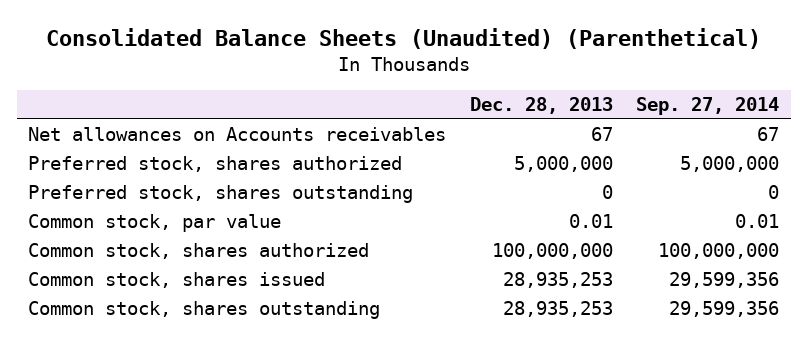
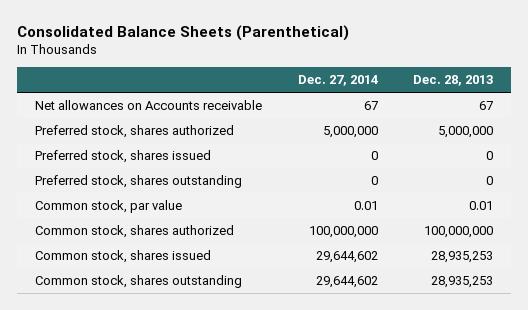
[45,27,761,49] Consolidated Balance Sheets (Unaudited) (Parenthetical) -> [16,24,349,41] Consolidated Balance Sheets (Parenthetical)
[636,97,780,116] Sep. 27, 2014 -> none
none -> [297,75,378,87] Dec. 27, 2014
[28,127,447,142] Net allowances on Accounts receivables -> [34,100,262,111] Net allowances on Accounts receivable
none -> [34,150,211,164] Preferred stock, shares issued

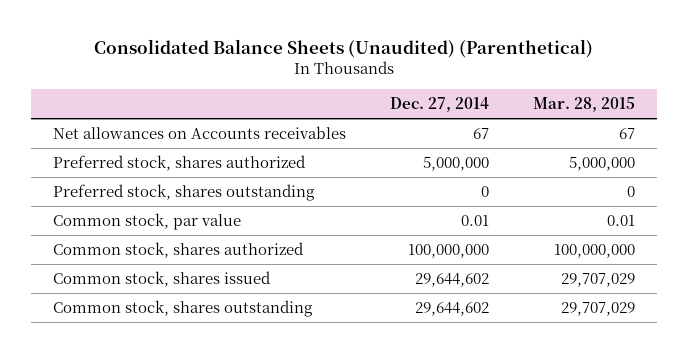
[16,24,349,41] Consolidated Balance Sheets (Parenthetical) -> [94,39,594,59] Consolidated Balance Sheets (Unaudited) (Parenthetical)
[413,75,494,87] Dec. 28, 2013 -> none
none -> [533,97,636,113] Mar. 28, 2015
[34,100,262,111] Net allowances on Accounts receivable -> [52,125,346,139] Net allowances on Accounts receivables
[34,150,211,164] Preferred stock, shares issued -> none

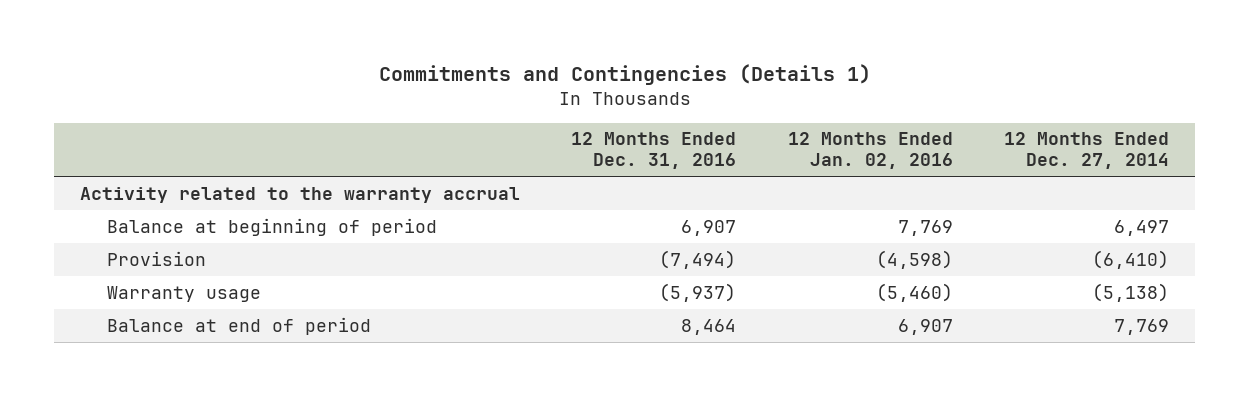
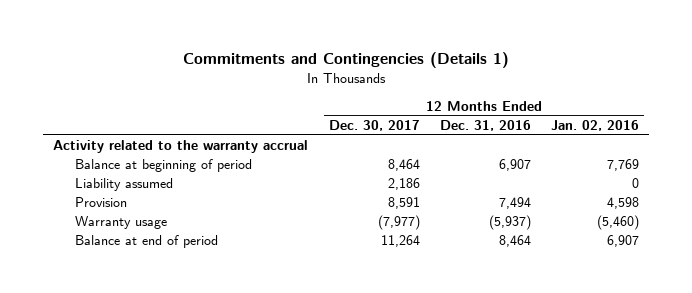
[1004,132,1170,170] 12 Months Ended Dec. 27, 2014 -> none
none -> [328,119,420,131] Dec. 30, 2017
none -> [74,178,173,192] Liability assumed
[659,249,737,269] (7,494) -> [498,197,531,210] 7,494
[875,249,953,269] (4,598) -> [606,197,639,210] 4,598

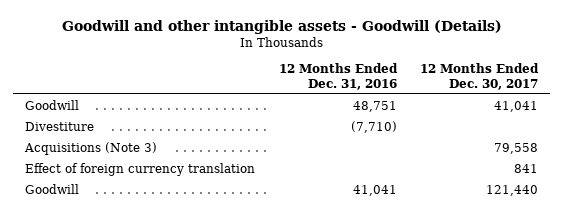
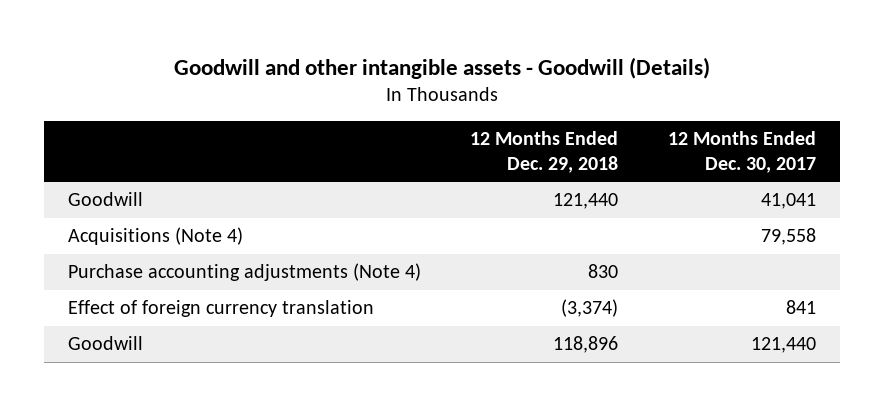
[278,63,398,90] 12 Months Ended Dec. 31, 2016 -> none
none -> [470,131,619,173] 12 Months Ended Dec. 29, 2018
[25,121,95,131] Divestiture -> none
[24,141,158,155] Acquisitions (Note 3) -> [68,227,244,246] Acquisitions (Note 4)
none -> [68,263,422,282] Purchase accounting adjustments (Note 4)

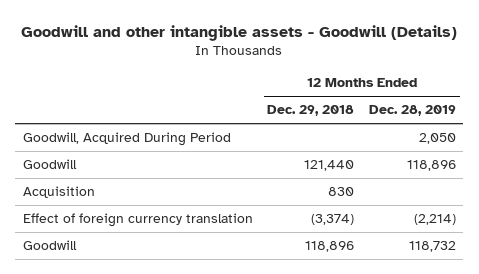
[667,131,816,173] 12 Months Ended Dec. 30, 2017 -> none
none -> [369,105,457,117] Dec. 28, 2019
none -> [22,132,231,147] Goodwill, Acquired During Period
[68,227,244,246] Acquisitions (Note 4) -> none
[68,263,422,282] Purchase accounting adjustments (Note 4) -> [22,186,95,199] Acquisition

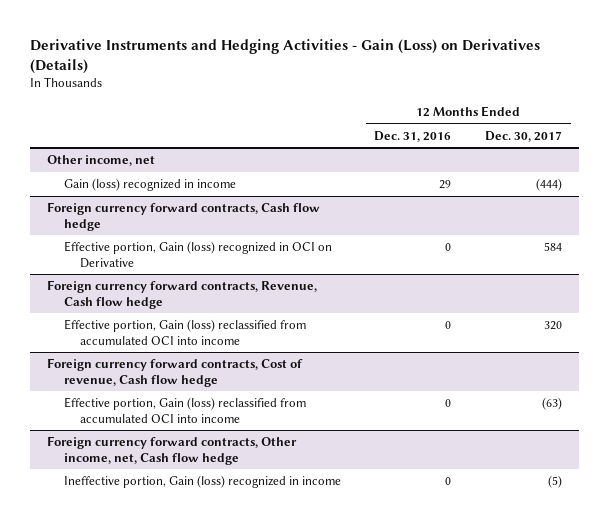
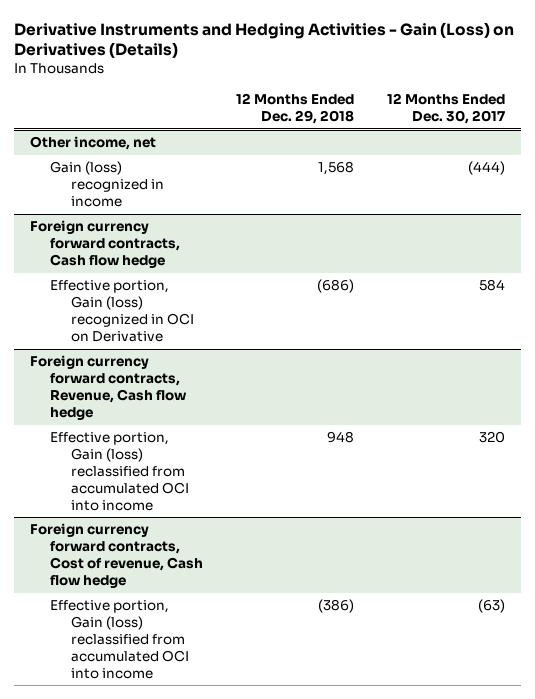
[374,130,452,142] Dec. 31, 2016 -> none
none -> [236,93,355,125] 12 Months Ended Dec. 29, 2018
[46,435,297,465] Foreign currency forward contracts, Other income, net, Cash flow hedge -> none
[63,474,341,488] Ineffective portion, Gain (loss) recognized in income -> none

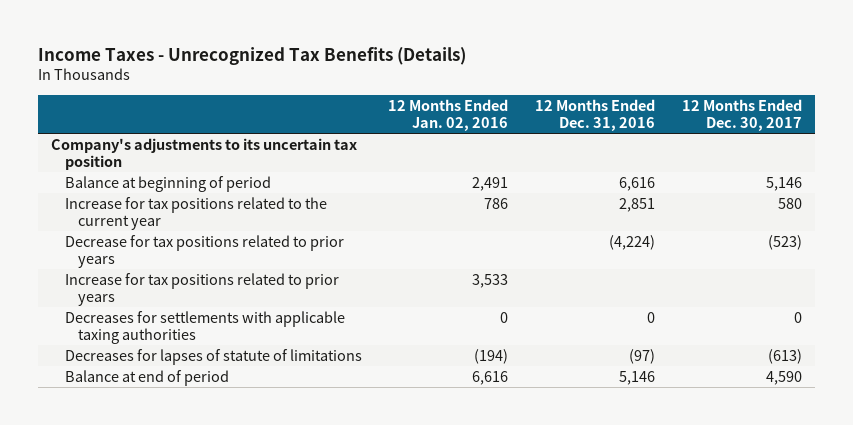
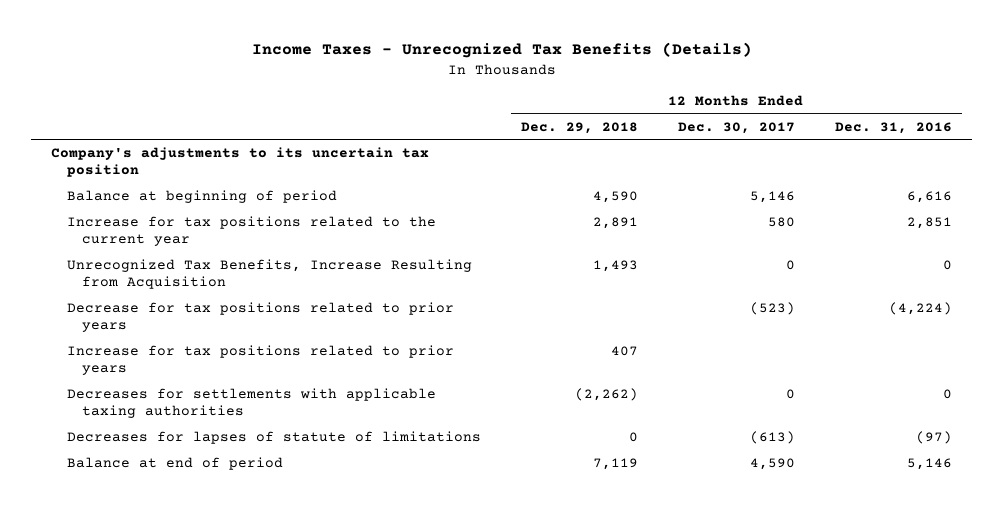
[388,99,509,131] 12 Months Ended Jan. 02, 2016 -> none
none -> [520,121,638,134] Dec. 29, 2018
none -> [66,259,472,289] Unrecognized Tax Benefits, Increase Resulting from Acquisition

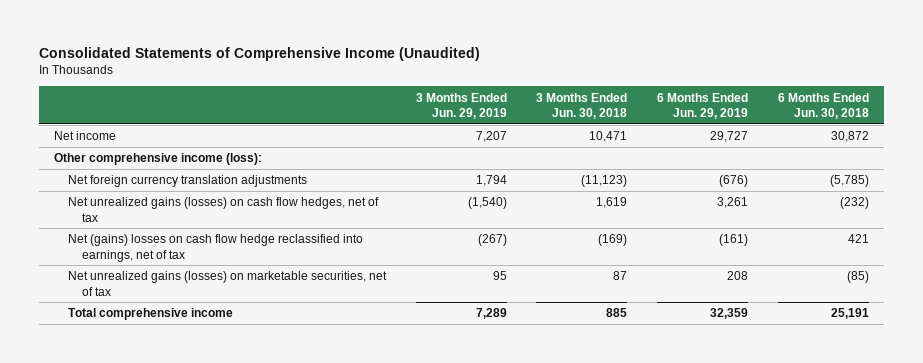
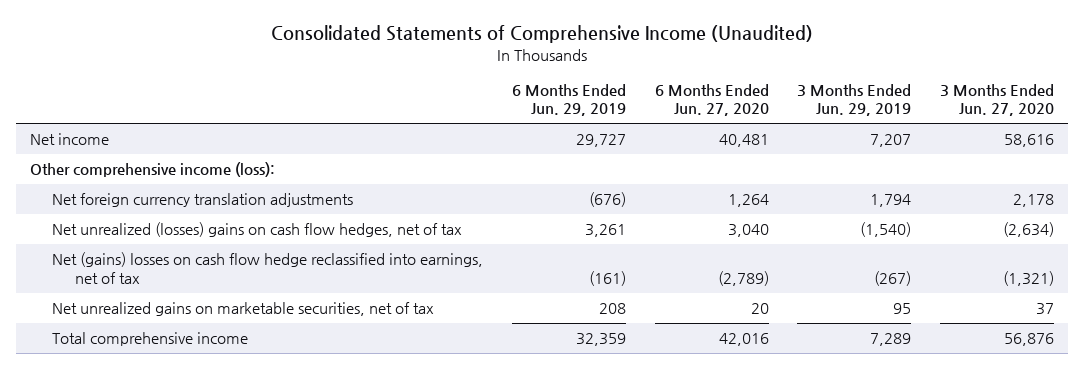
[536,92,628,120] 3 Months Ended Jun. 30, 2018 -> none
[777,92,869,120] 6 Months Ended Jun. 30, 2018 -> none
none -> [654,83,769,117] 6 Months Ended Jun. 27, 2020
none -> [939,83,1054,117] 3 Months Ended Jun. 27, 2020
[68,197,380,222] Net unrealized gains (losses) on cash flow hedges, net of tax -> [52,222,463,238] Net unrealized (losses) gains on cash flow hedges, net of tax
[68,271,388,296] Net unrealized gains (losses) on marketable securities, net of tax -> [52,302,435,317] Net unrealized gains on marketable securities, net of tax

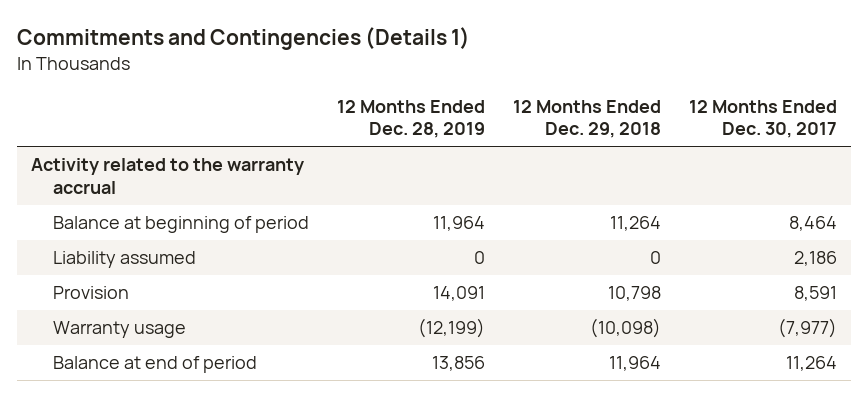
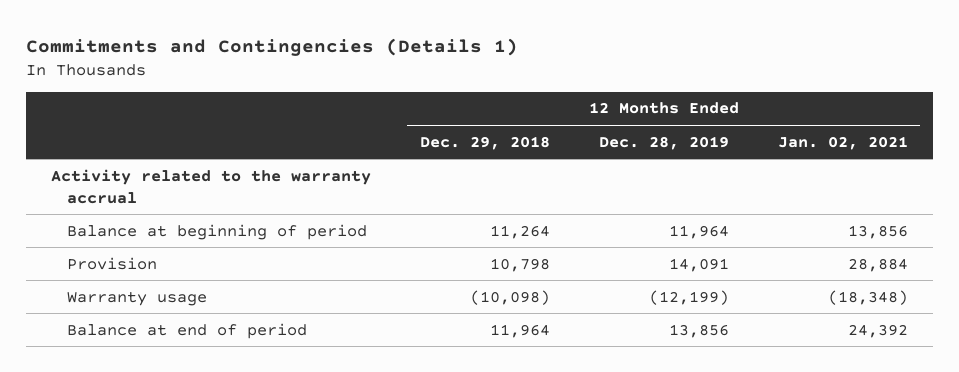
[688,99,837,139] 12 Months Ended Dec. 30, 2017 -> none
none -> [778,135,909,150] Jan. 02, 2021
[52,251,196,269] Liability assumed -> none

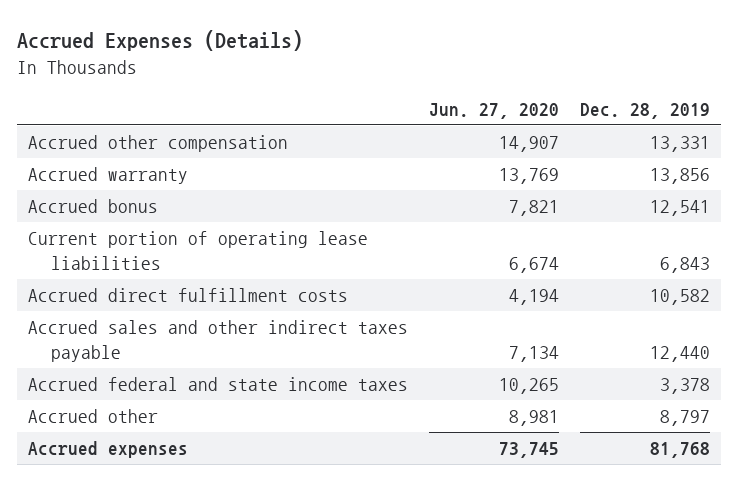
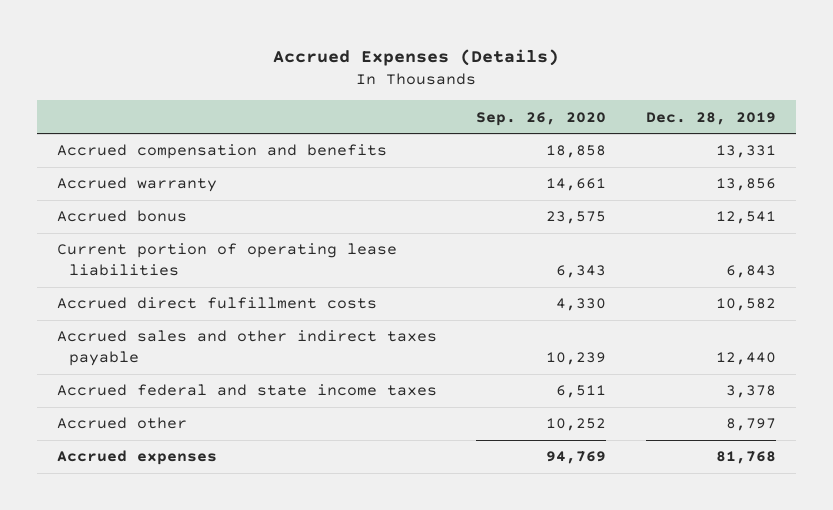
[429,102,560,119] Jun. 27, 2020 -> none
none -> [476,111,607,126] Sep. 26, 2020
[27,135,288,153] Accrued other compensation -> [56,144,387,160] Accrued compensation and benefits

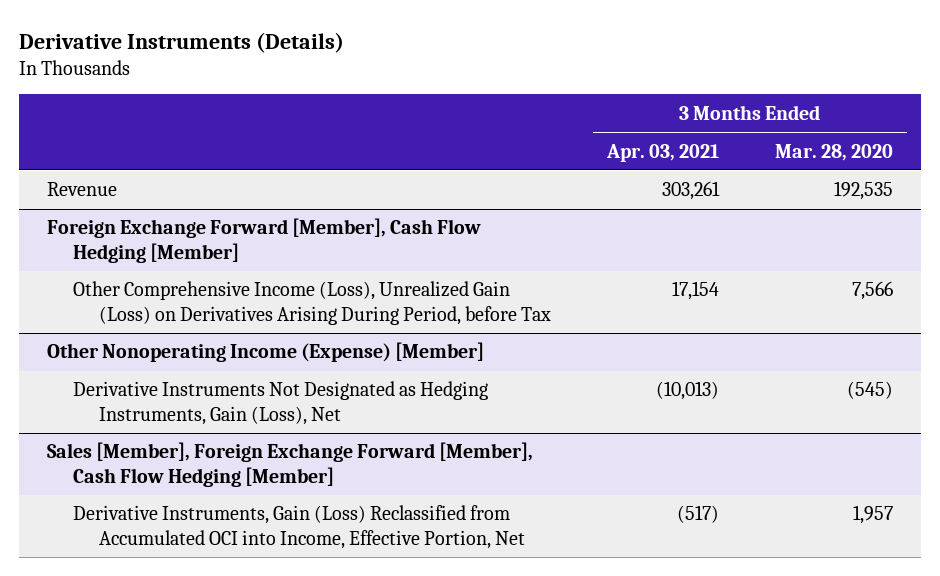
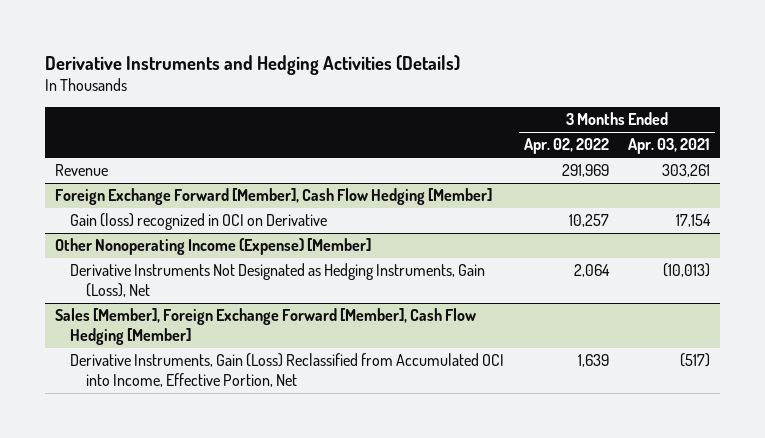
[18,31,344,53] Derivative Instruments (Details) -> [44,54,460,75] Derivative Instruments and Hedging Activities (Details)
[774,143,893,161] Mar. 28, 2020 -> none
none -> [523,138,609,155] Apr. 02, 2022
[72,281,551,326] Other Comprehensive Income (Loss), Unrealized Gain (Loss) on Derivatives Arising During Period, before Tax -> [70,213,328,231] Gain (loss) recognized in OCI on Derivative

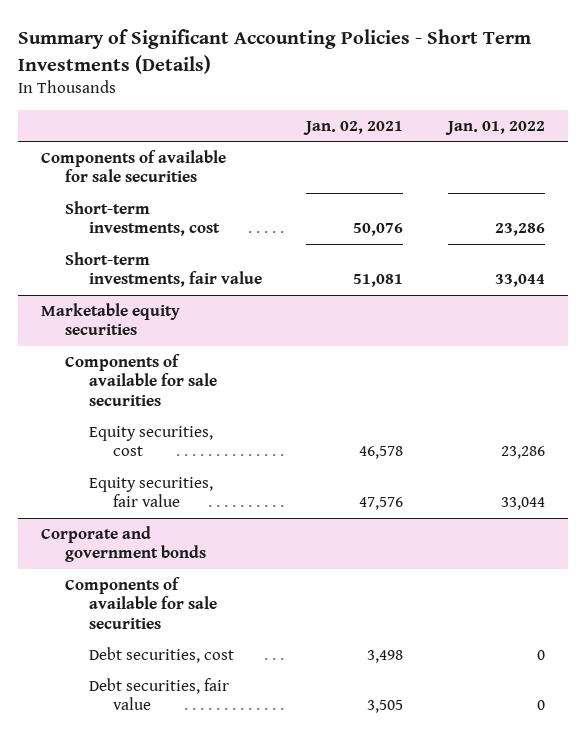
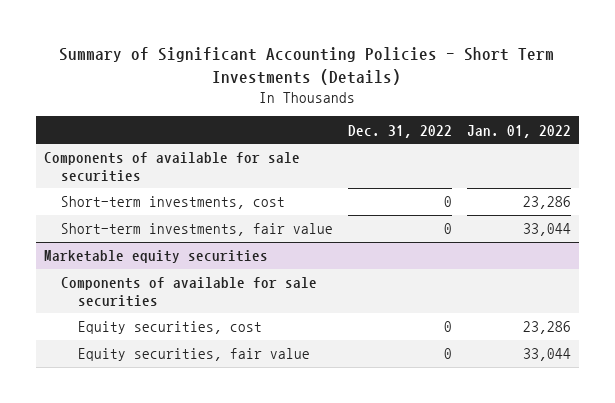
[303,120,404,135] Jan. 02, 2021 -> none
none -> [348,124,453,138] Dec. 31, 2022
[40,525,206,563] Corporate and government bonds -> none
[64,576,217,629] Components of available for sale securities -> none
[88,646,234,663] Debt securities, cost -> none
[88,677,229,711] Debt securities, fair value -> none

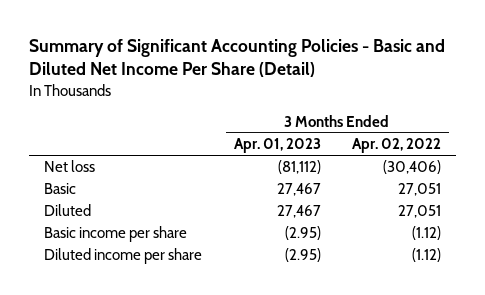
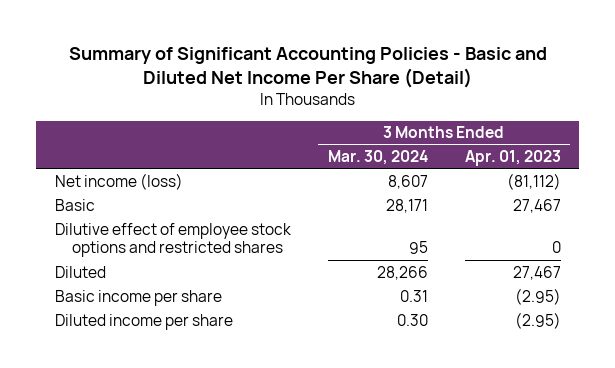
[351,138,441,154] Apr. 02, 2022 -> none
none -> [327,150,428,166] Mar. 30, 2024
[44,160,96,173] Net loss -> [54,172,183,190] Net income (loss)
none -> [54,222,291,258] Dilutive effect of employee stock options and restricted shares

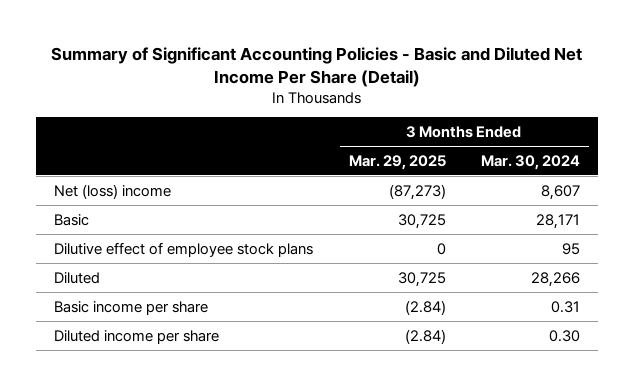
[464,150,561,167] Apr. 01, 2023 -> none
none -> [348,154,446,170] Mar. 29, 2025
[54,172,183,190] Net income (loss) -> [54,183,172,199] Net (loss) income
[54,222,291,258] Dilutive effect of employee stock options and restricted shares -> [54,241,314,257] Dilutive effect of employee stock plans

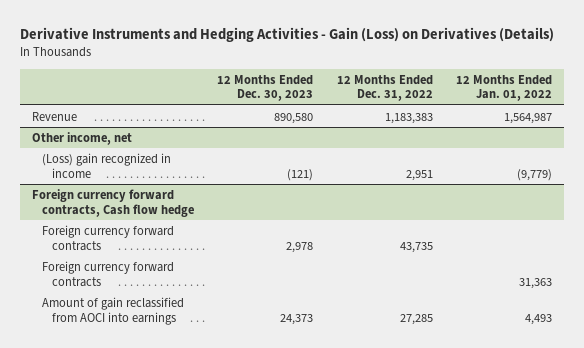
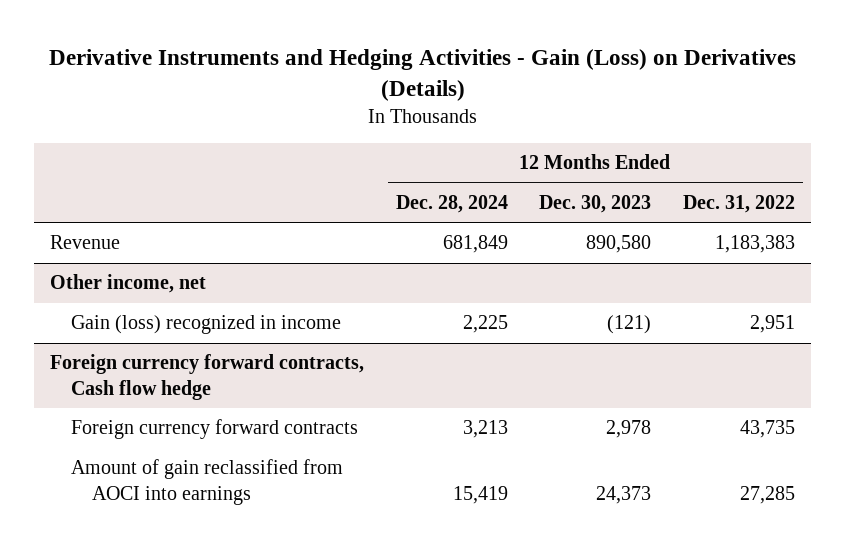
[455,74,552,102] 12 Months Ended Jan. 01, 2022 -> none
none -> [395,194,508,213] Dec. 28, 2024
[41,152,171,178] (Loss) gain recognized in income -> [71,315,342,335] Gain (loss) recognized in income
[41,260,174,287] Foreign currency forward contracts -> none

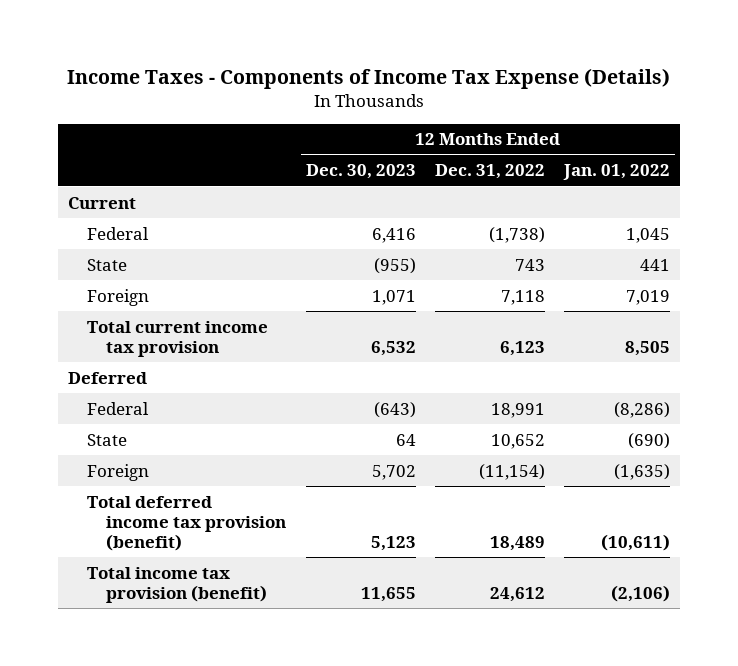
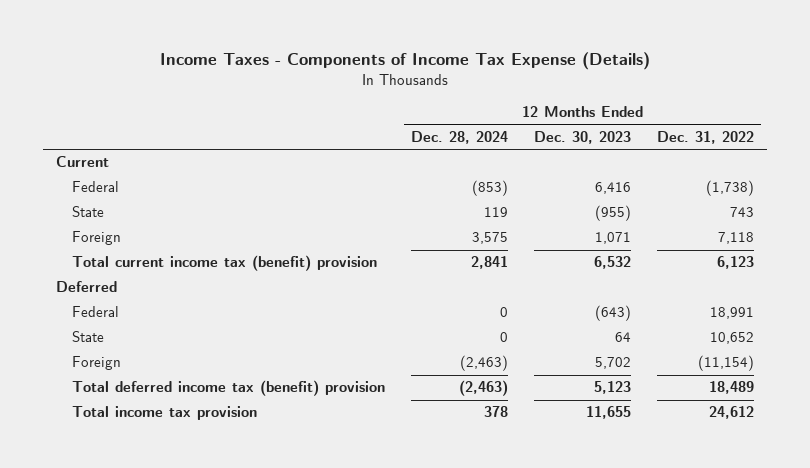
[563,164,671,181] Jan. 01, 2022 -> none
none -> [410,130,508,144] Dec. 28, 2024
[87,320,269,357] Total current income tax provision -> [71,255,377,272] Total current income tax (benefit) provision
[87,495,287,551] Total deferred income tax provision (benefit) -> [71,380,385,397] Total deferred income tax (benefit) provision
[87,566,268,603] Total income tax provision (benefit) -> [71,406,257,421] Total income tax provision

